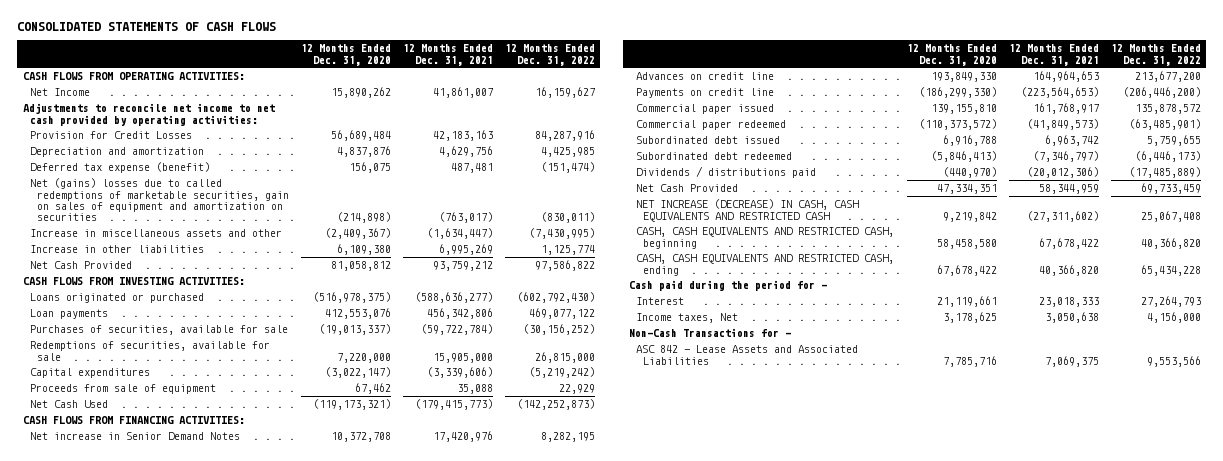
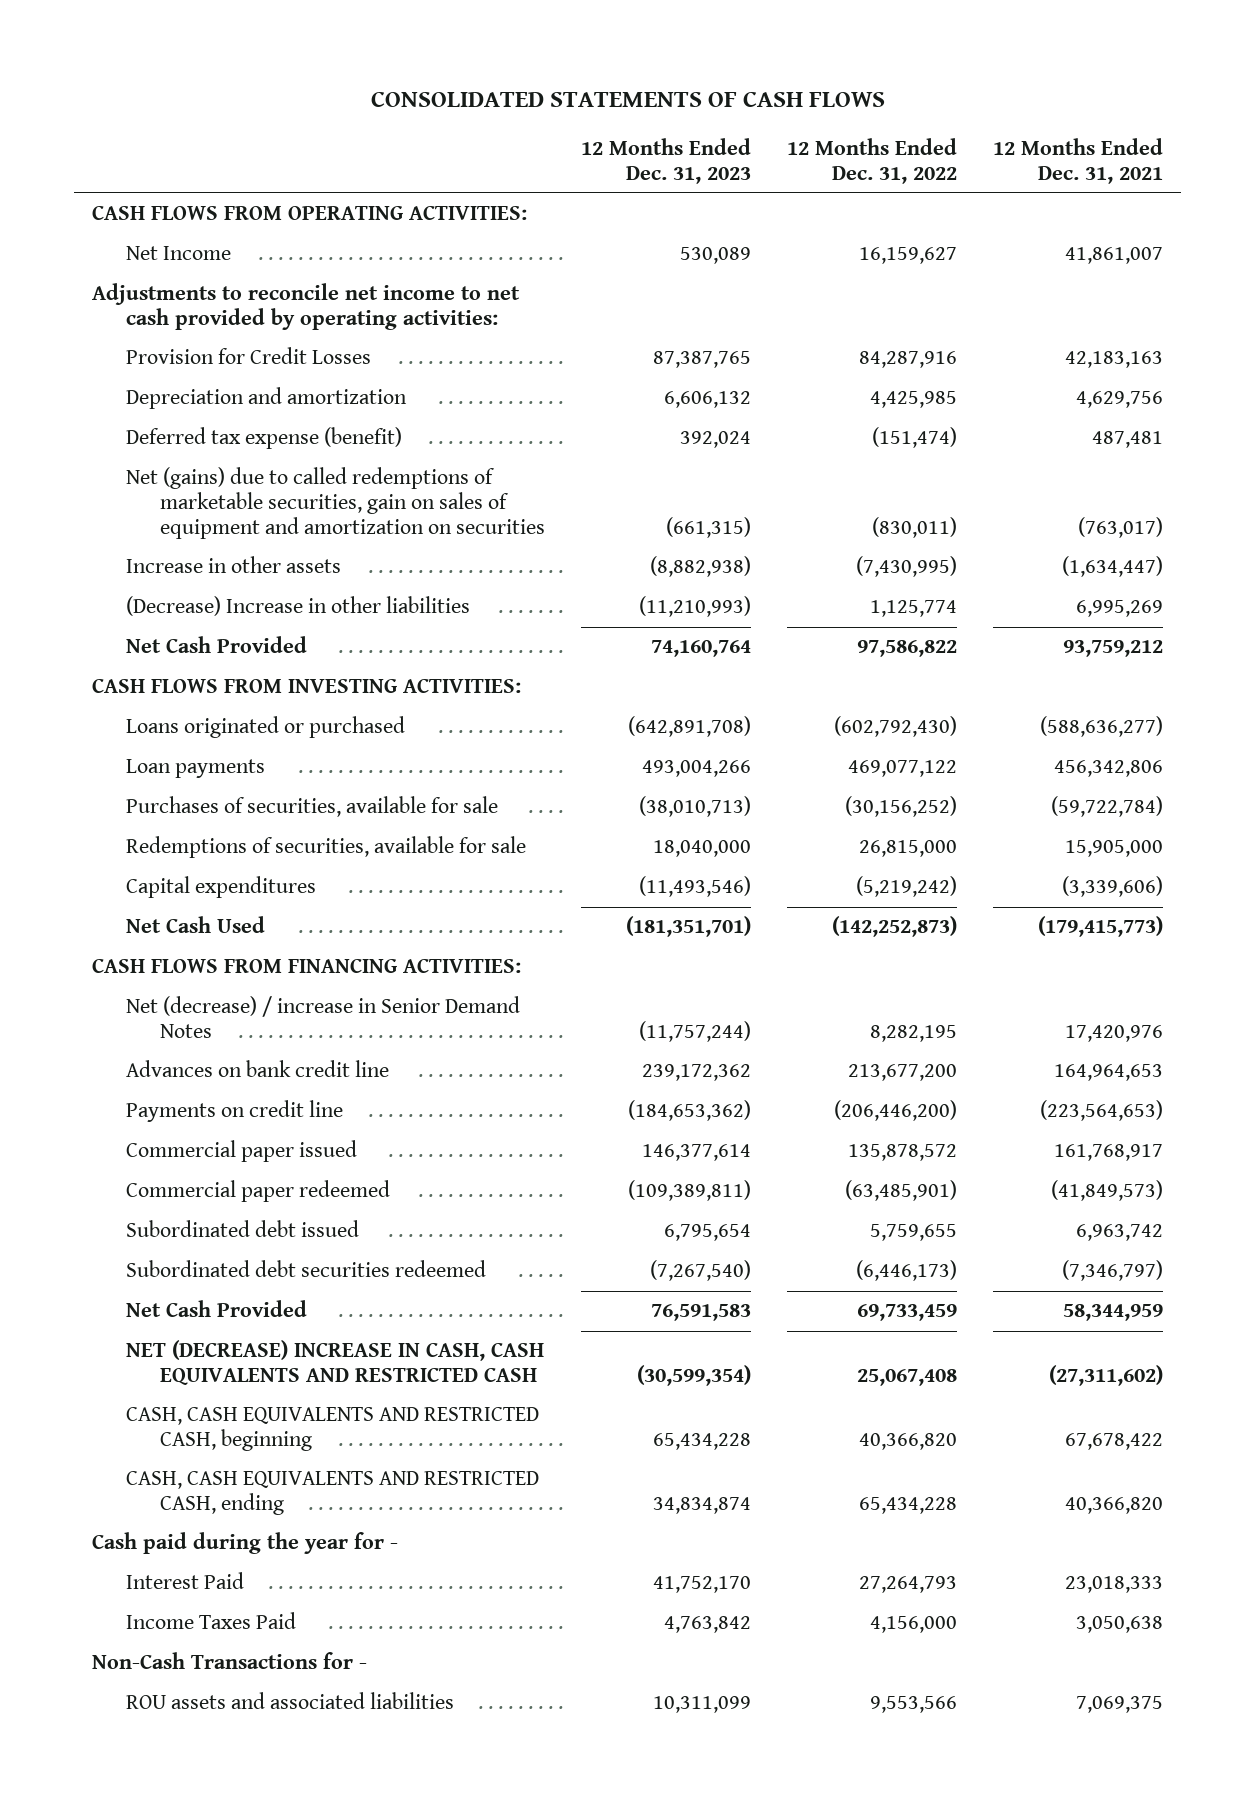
[300,44,391,66] 12 Months Ended Dec. 31, 2020 -> none
none -> [580,137,751,184] 12 Months Ended Dec. 31, 2023
[30,178,290,222] Net (gains) losses due to called redemptions of marketable securities, gain on sales of equipment and amortization on securities -> [125,467,545,539] Net (gains) due to called redemptions of marketable securities, gain on sales of equipment and amortization on securities
[30,229,283,238] Increase in miscellaneous assets and other -> [125,556,341,574] Increase in other assets
[30,245,205,254] Increase in other liabilities -> [125,596,470,617] (Decrease) Increase in other liabilities
[30,384,217,395] Proceeds from sale of equipment -> none
[30,432,241,441] Net increase in Senior Demand Notes -> [125,996,520,1039] Net (decrease) / increase in Senior Demand Notes
[635,72,774,81] Advances on credit line -> [125,1060,389,1078] Advances on bank credit line
[635,166,816,179] Dividends / distributions paid -> none
[635,152,792,161] Subordinated debt redeemed -> [125,1260,486,1278] Subordinated debt securities redeemed
[635,199,859,222] NET INCREASE (DECREASE) IN CASH, CASH EQUIVALENTS AND RESTRICTED CASH -> [125,1340,544,1386] NET (DECREASE) INCREASE IN CASH, CASH EQUIVALENTS AND RESTRICTED CASH
[628,280,827,292] Cash paid during the period for - -> [92,1532,399,1555] Cash paid during the year for -
[635,297,684,306] Interest -> [125,1572,244,1590] Interest Paid
[635,313,738,324] Income taxes, Net -> [125,1612,296,1630] Income Taxes Paid
[635,345,858,365] ASC 842 - Lease Assets and Associated Liabilities -> [125,1692,454,1710] ROU assets and associated liabilities

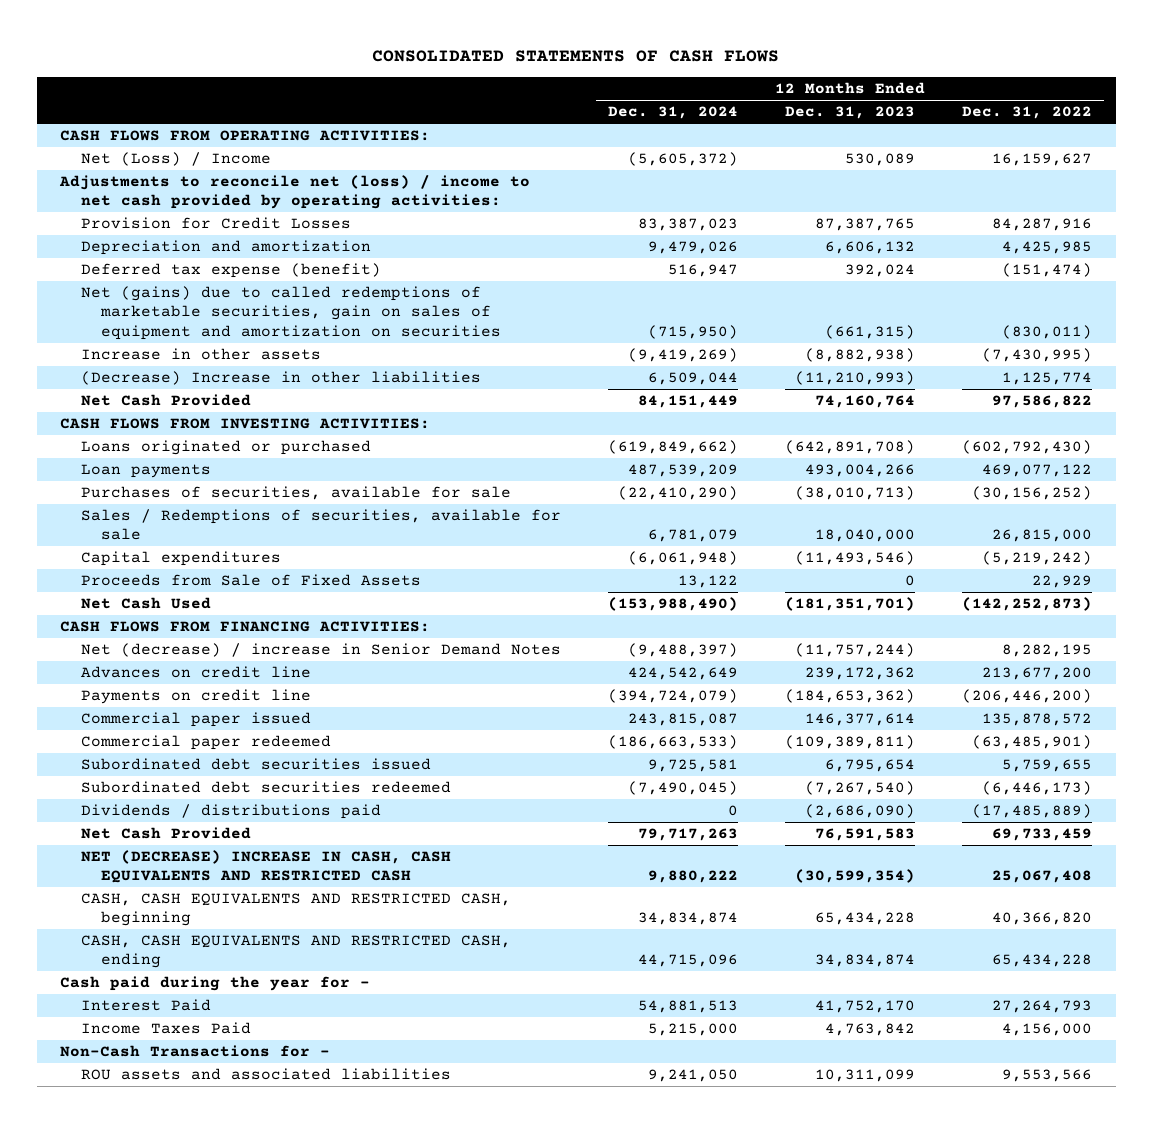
[993,137,1164,184] 12 Months Ended Dec. 31, 2021 -> none
none -> [607,106,738,120] Dec. 31, 2024
[125,246,231,261] Net Income -> [80,152,271,167] Net (Loss) / Income
[92,283,521,331] Adjustments to reconcile net income to net cash provided by operating activities: -> [59,175,531,210] Adjustments to reconcile net (loss) / income to net cash provided by operating activities:
[125,836,526,859] Redemptions of securities, available for sale -> [80,509,561,541] Sales / Redemptions of securities, available for sale
none -> [80,574,421,587] Proceeds from Sale of Fixed Assets
[125,1060,389,1078] Advances on bank credit line -> [80,666,311,679] Advances on credit line
[125,1220,359,1238] Subordinated debt issued -> [80,758,431,771] Subordinated debt securities issued
none -> [80,804,381,820] Dividends / distributions paid

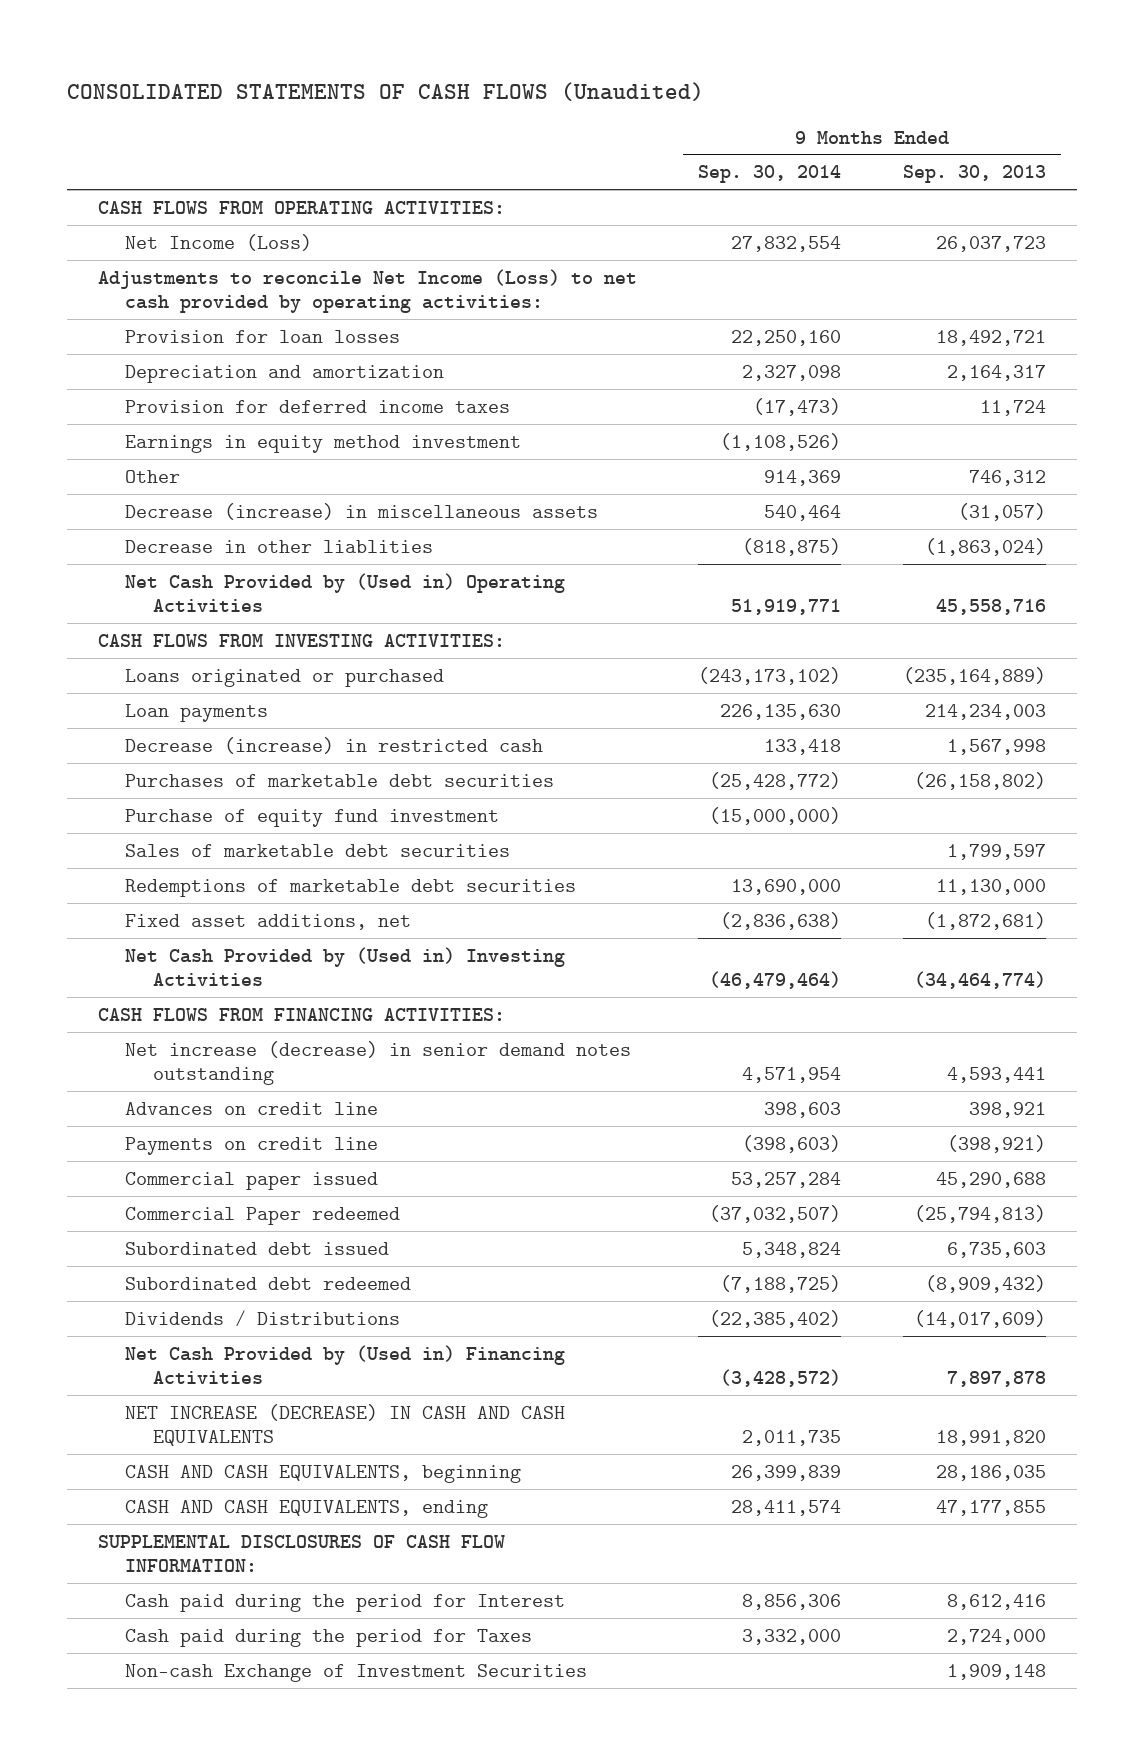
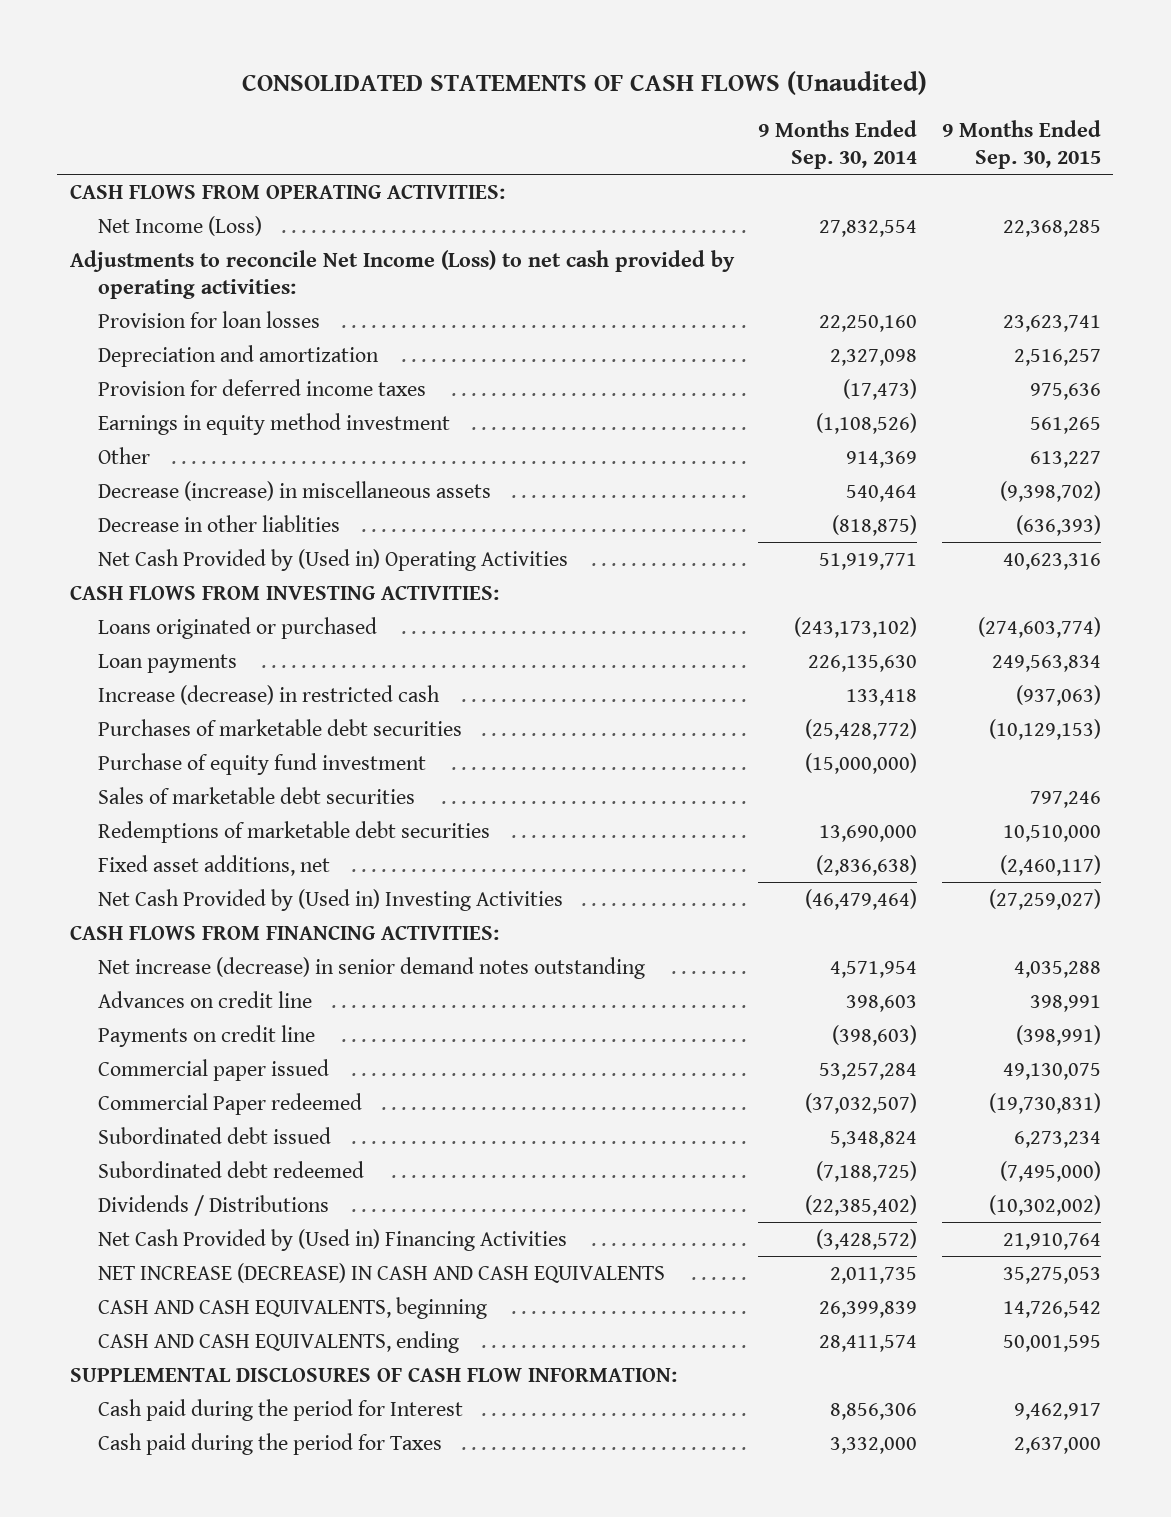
[902,165,1046,184] Sep. 30, 2013 -> none
none -> [942,120,1102,169] 9 Months Ended Sep. 30, 2015
[125,736,544,754] Decrease (increase) in restricted cash -> [97,684,440,705] Increase (decrease) in restricted cash
[125,1663,588,1682] Non-cash Exchange of Investment Securities -> none

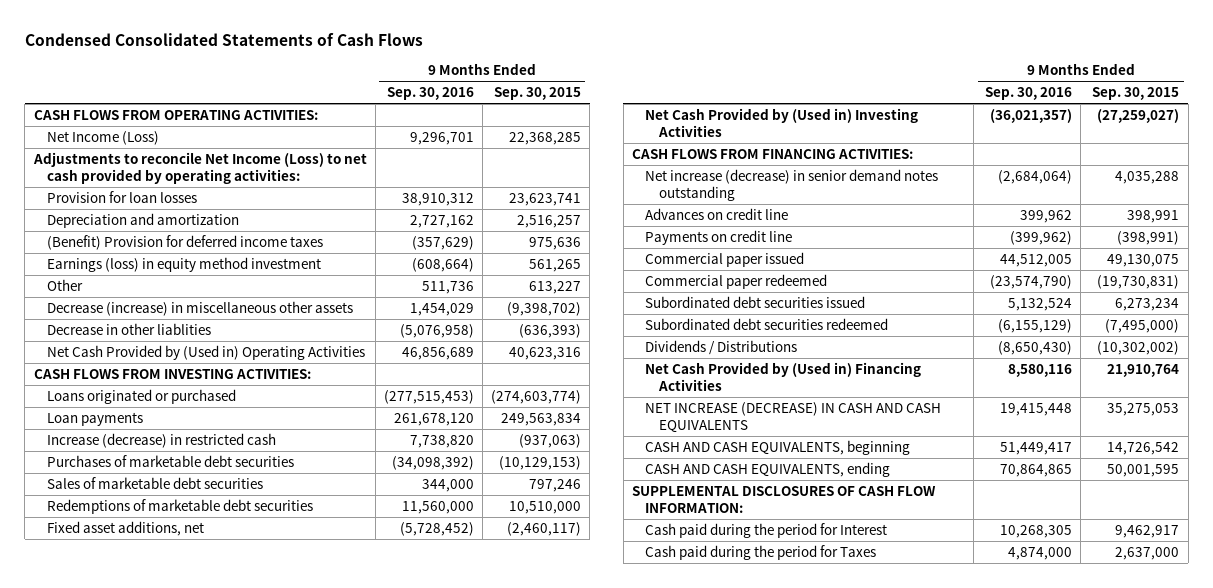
[242,71,928,96] CONSOLIDATED STATEMENTS OF CASH FLOWS (Unaudited) -> [24,32,423,46] Condensed Consolidated Statements of Cash Flows
[758,120,918,169] 9 Months Ended Sep. 30, 2014 -> none
none -> [386,87,474,101] Sep. 30, 2016
[97,378,426,396] Provision for deferred income taxes -> [46,234,323,250] (Benefit) Provision for deferred income taxes
[97,412,450,435] Earnings in equity method investment -> [46,256,321,272] Earnings (loss) in equity method investment
[97,480,491,501] Decrease (increase) in miscellaneous assets -> [46,300,353,316] Decrease (increase) in miscellaneous other assets
[97,752,426,775] Purchase of equity fund investment -> none
[97,1092,362,1115] Commercial Paper redeemed -> [645,273,828,289] Commercial paper redeemed
[97,1126,331,1144] Subordinated debt issued -> [645,295,866,308] Subordinated debt securities issued
[97,1160,364,1178] Subordinated debt redeemed -> [645,317,889,330] Subordinated debt securities redeemed

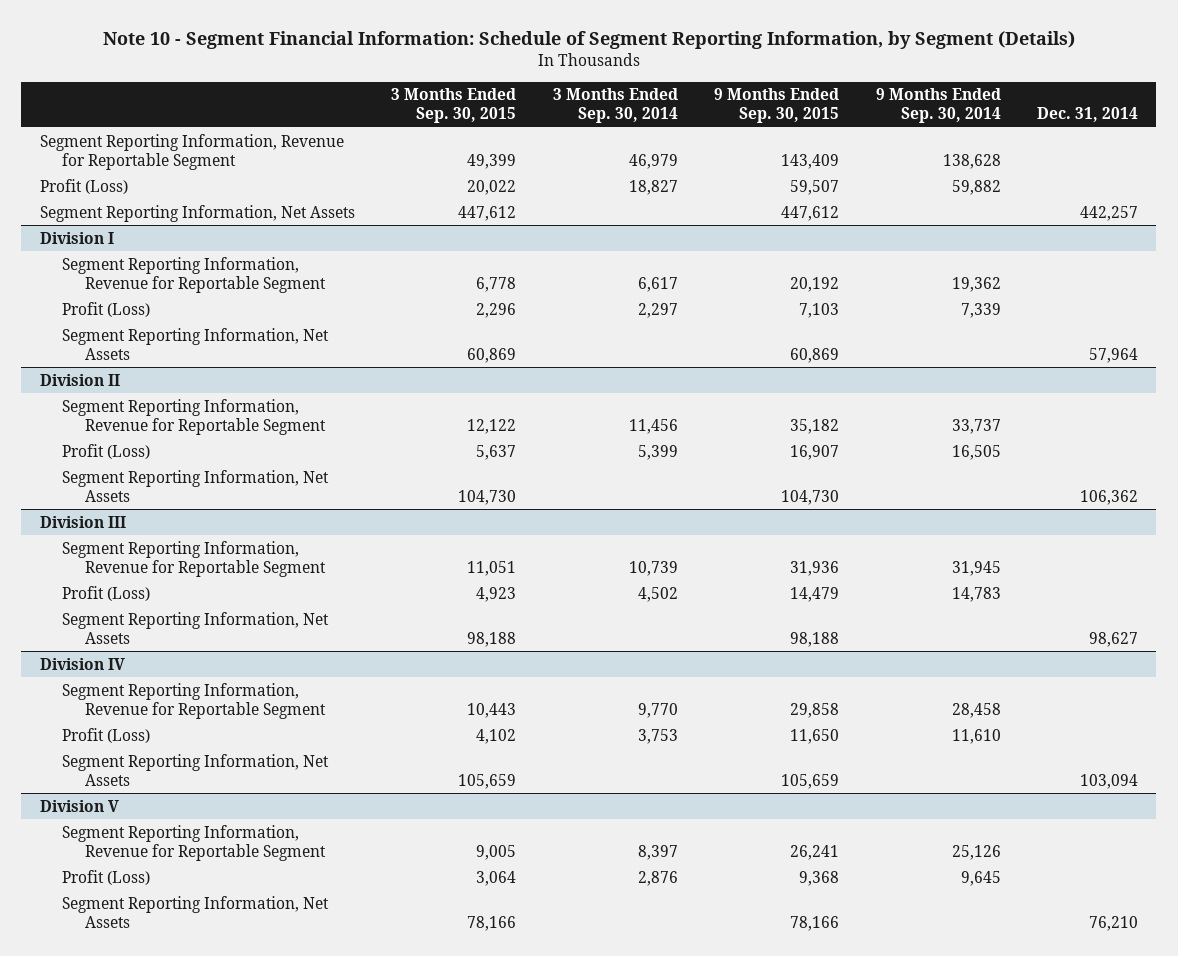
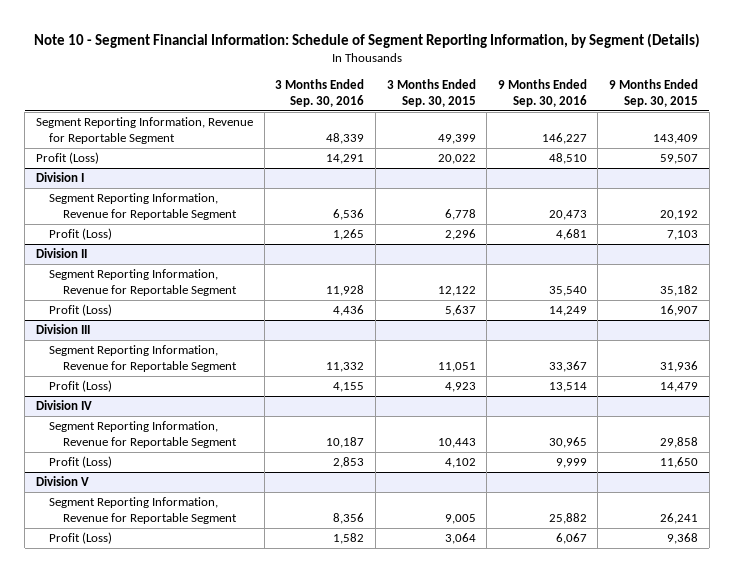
[552,88,678,124] 3 Months Ended Sep. 30, 2014 -> none
[875,88,1001,124] 9 Months Ended Sep. 30, 2014 -> none
[1037,107,1139,123] Dec. 31, 2014 -> none
none -> [275,78,365,107] 3 Months Ended Sep. 30, 2016
none -> [497,78,587,107] 9 Months Ended Sep. 30, 2016
[39,204,355,222] Segment Reporting Information, Net Assets -> none
[62,327,330,360] Segment Reporting Information, Net Assets -> none
[62,469,330,502] Segment Reporting Information, Net Assets -> none
[62,611,330,644] Segment Reporting Information, Net Assets -> none
[62,753,330,786] Segment Reporting Information, Net Assets -> none
[62,895,330,928] Segment Reporting Information, Net Assets -> none

